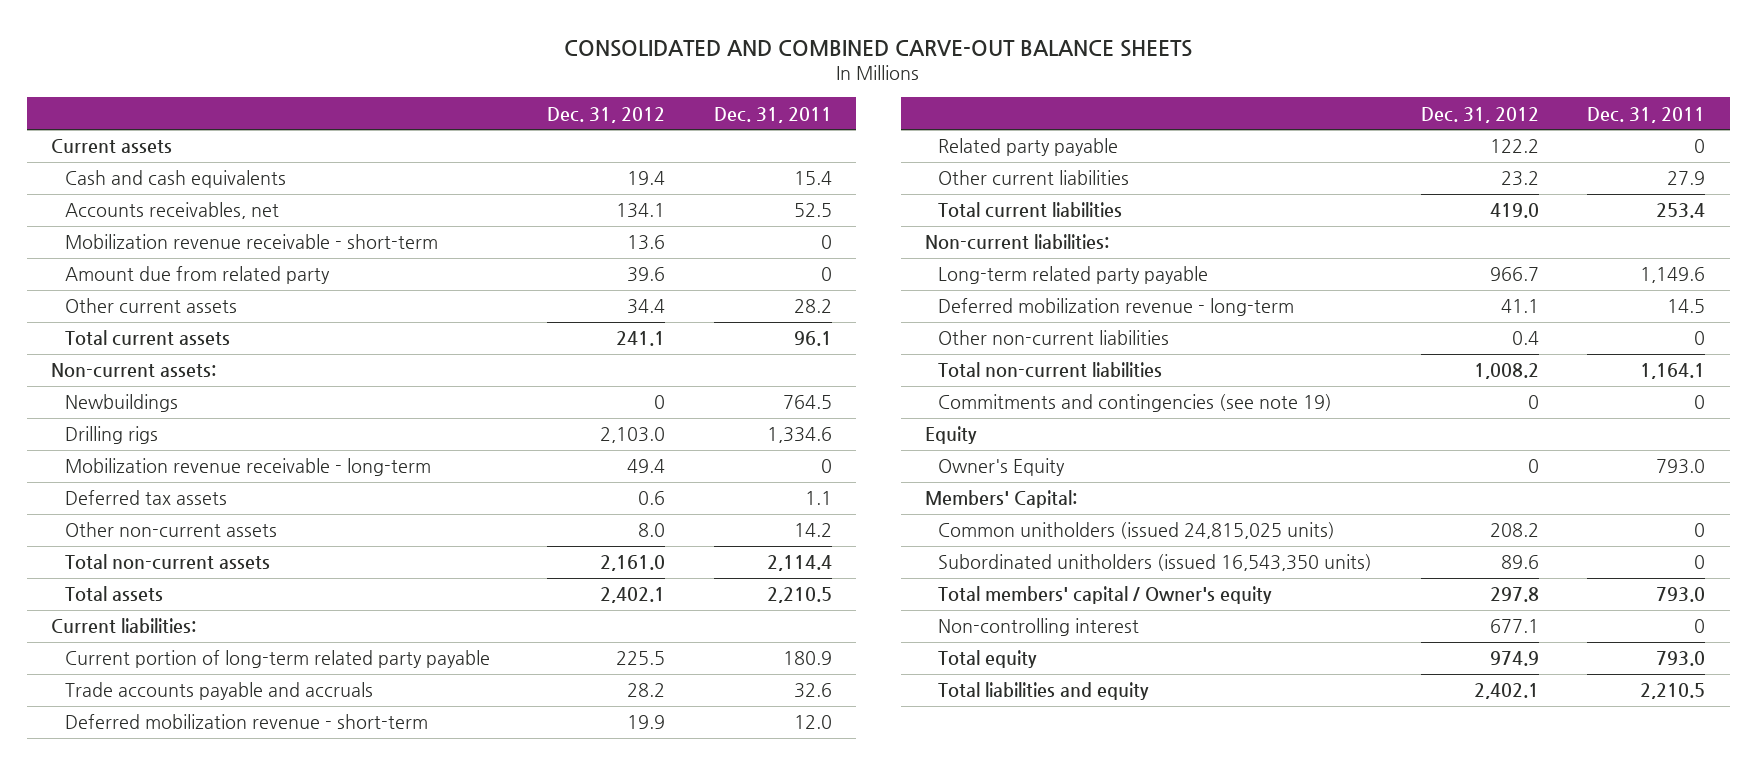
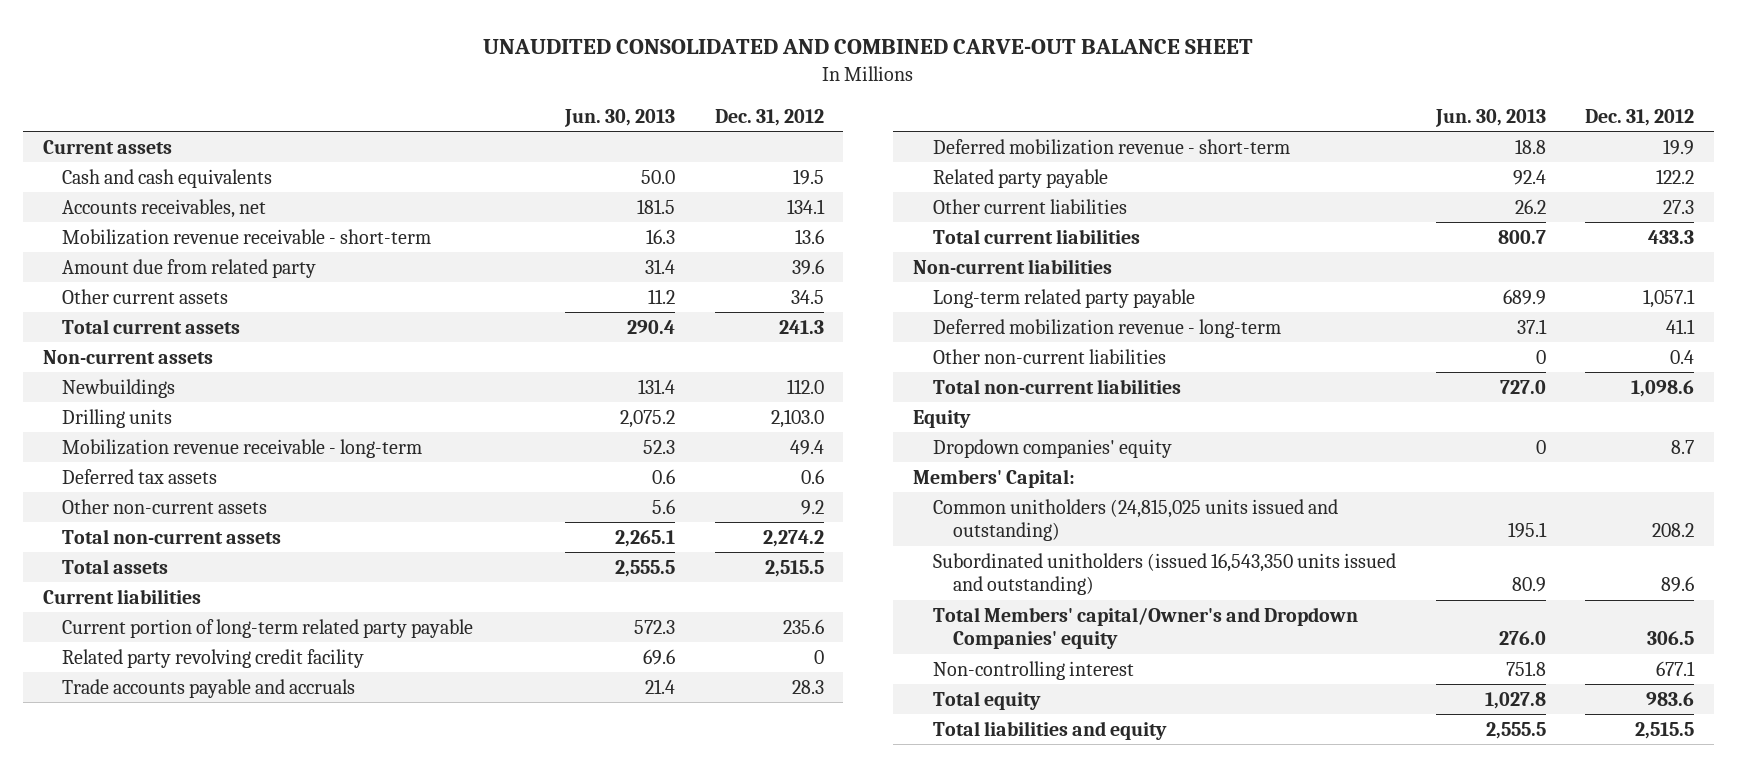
[564,40,1193,58] CONSOLIDATED AND COMBINED CARVE-OUT BALANCE SHEETS -> [483,39,1254,55] UNAUDITED CONSOLIDATED AND COMBINED CARVE-OUT BALANCE SHEET
[713,106,832,123] Dec. 31, 2011 -> none
none -> [564,109,676,128] Jun. 30, 2013
[627,171,666,186] 19.4 -> [792,168,824,185] 19.5
[627,299,666,315] 34.4 -> [790,289,824,304] 34.5
[616,331,666,347] 241.1 -> [778,319,824,334] 241.3
[51,363,217,379] Non-current assets: -> [42,349,213,364] Non-current assets
[654,395,666,410] 0 -> [786,378,824,394] 112.0
[64,426,158,445] Drilling rigs -> [62,408,173,428] Drilling units
[638,523,666,538] 8.0 -> [800,499,824,515] 9.2
[600,555,666,572] 2,161.0 -> [762,529,824,547] 2,274.2
[600,587,666,604] 2,402.1 -> [764,559,824,577] 2,515.5
[51,618,197,634] Current liabilities: -> [42,588,201,604] Current liabilities
[616,651,666,666] 225.5 -> [782,618,824,634] 235.6
none -> [62,648,365,668] Related party revolving credit facility
[627,683,666,698] 28.2 -> [791,679,824,694] 28.3
[1500,171,1539,187] 23.2 -> [1663,199,1695,214] 27.3
[1489,203,1539,219] 419.0 -> [1648,229,1695,244] 433.3
[925,234,1110,251] Non-current liabilities: -> [913,258,1113,274] Non-current liabilities
[1489,267,1539,282] 966.7 -> [1643,288,1696,308] 1,057.1
[938,394,1333,413] Commitments and contingencies (see note 19) -> none
[1473,363,1539,380] 1,008.2 -> [1631,379,1695,397] 1,098.6
[938,458,1066,477] Owner's Equity -> [933,438,1173,458] Dropdown companies' equity
[1527,459,1539,474] 0 -> [1671,439,1695,454] 8.7
[938,522,1336,540] Common unitholders (issued 24,815,025 units) -> [933,498,1339,542] Common unitholders (24,815,025 units issued and outstanding)
[938,554,1373,572] Subordinated unitholders (issued 16,543,350 units) -> [933,552,1397,596] Subordinated unitholders (issued 16,543,350 units issued and outstanding)
[938,586,1273,605] Total members' capital / Owner's equity -> [933,606,1359,650] Total Members' capital/Owner's and Dropdown Companies' equity
[1489,587,1539,603] 297.8 -> [1647,631,1695,646] 306.5
[1489,651,1539,667] 974.9 -> [1646,691,1695,706] 983.6
[1473,683,1539,700] 2,402.1 -> [1635,721,1695,739] 2,515.5

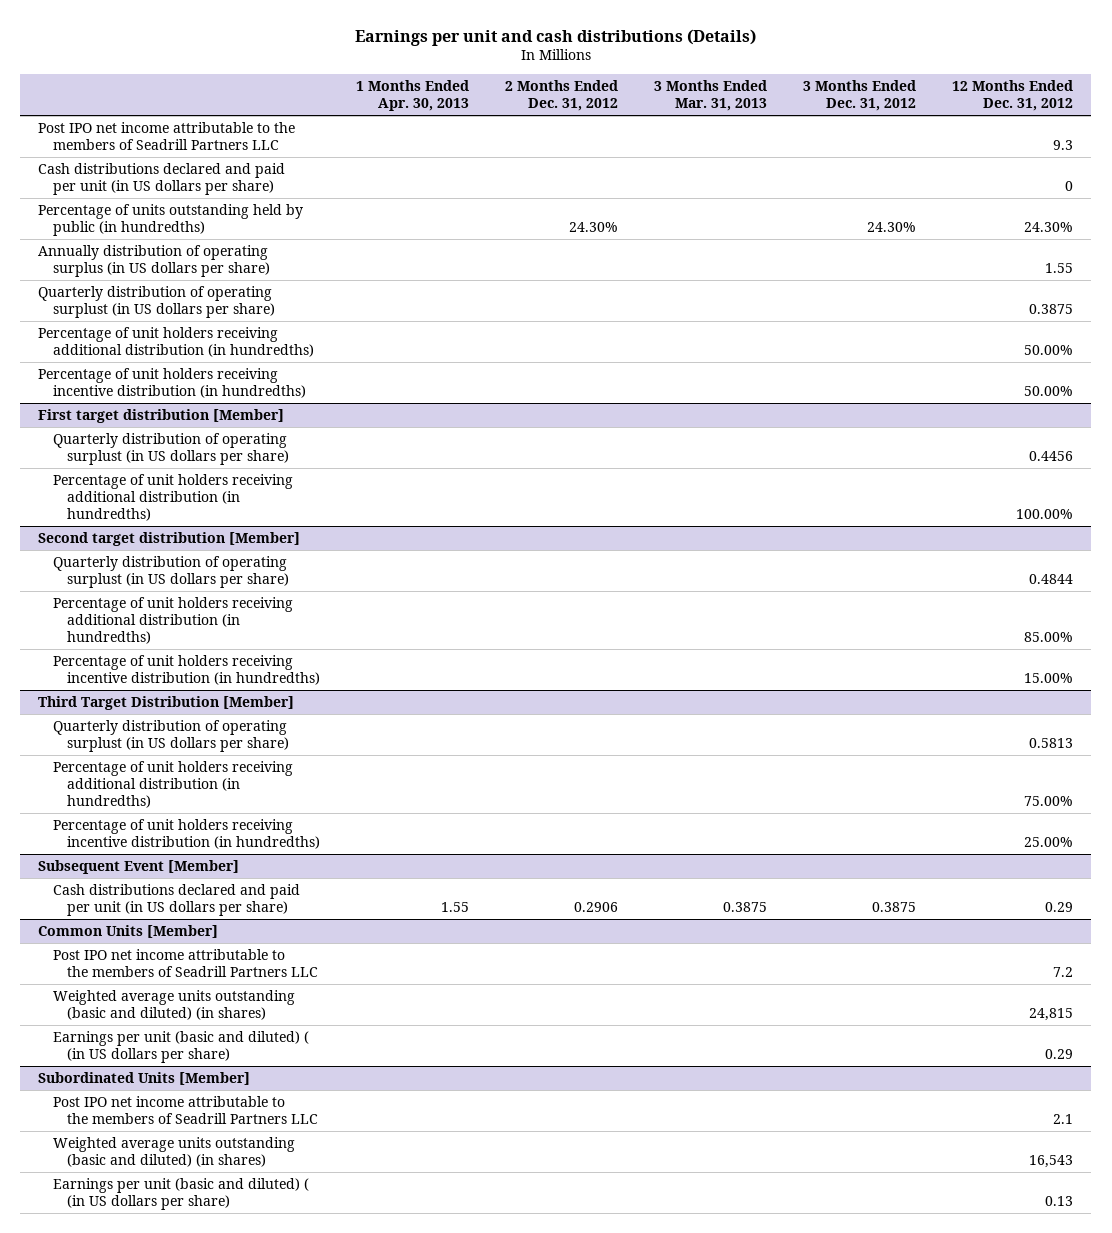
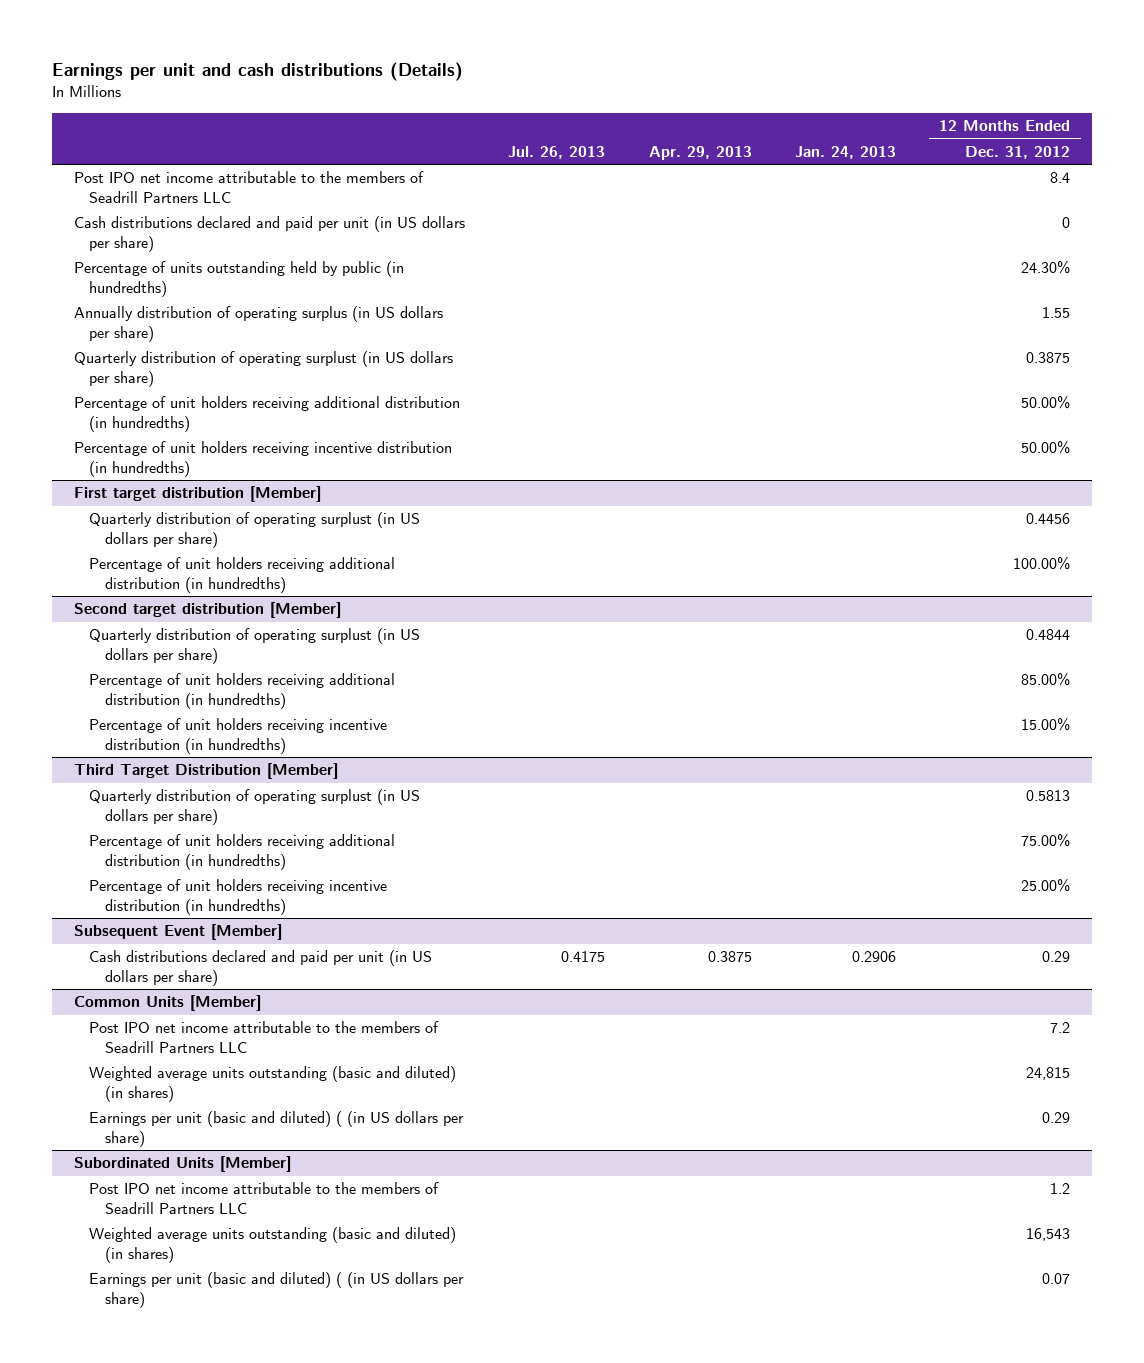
[356,79,470,112] 1 Months Ended Apr. 30, 2013 -> none
[505,79,619,112] 2 Months Ended Dec. 31, 2012 -> none
[654,79,768,112] 3 Months Ended Mar. 31, 2013 -> none
[803,79,917,112] 3 Months Ended Dec. 31, 2012 -> none
none -> [508,145,606,159] Jul. 26, 2013
none -> [648,145,752,160] Apr. 29, 2013
none -> [795,145,897,159] Jan. 24, 2013
[1053,140,1074,151] 9.3 -> [1050,172,1071,184] 8.4
[1053,1114,1074,1125] 2.1 -> [1050,1183,1071,1195] 1.2
[1045,1196,1074,1207] 0.13 -> [1042,1273,1071,1285] 0.07

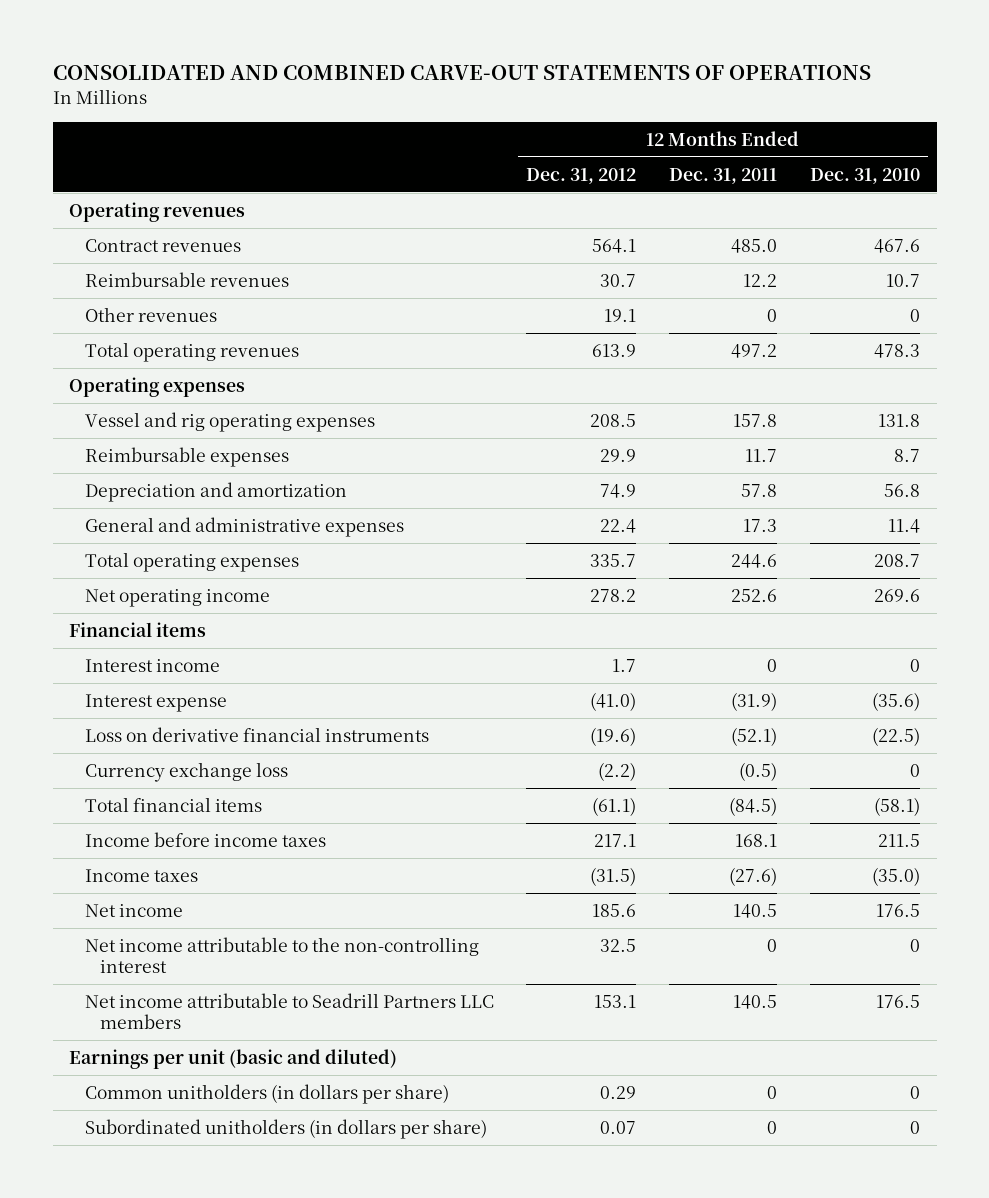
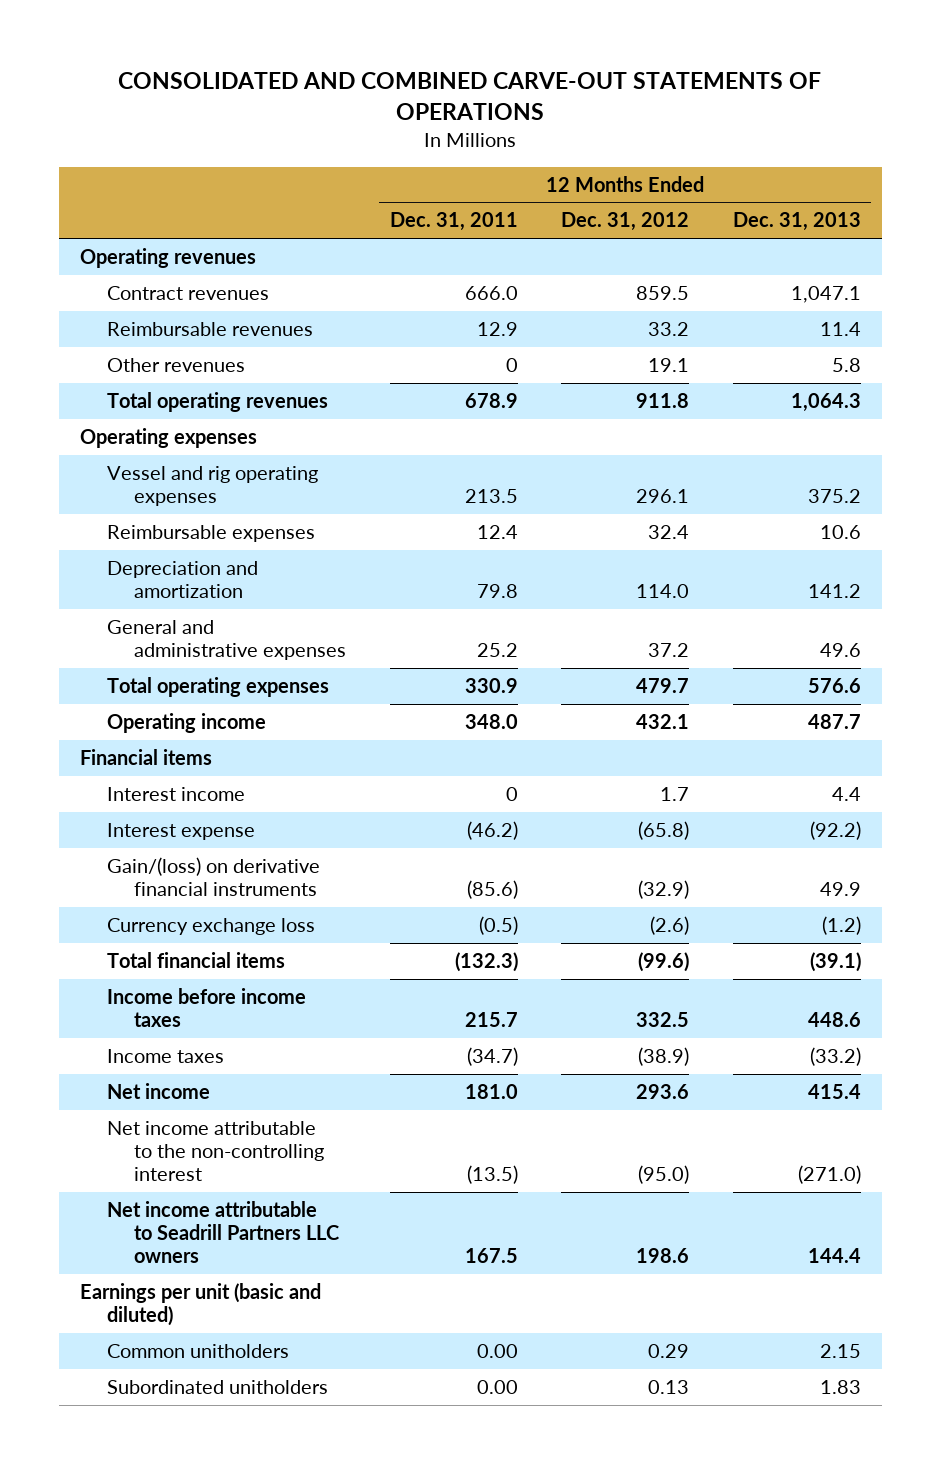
[810,167,921,184] Dec. 31, 2010 -> none
none -> [732,212,861,232] Dec. 31, 2013
[592,238,637,253] 564.1 -> [636,286,690,301] 859.5
[731,238,778,253] 485.0 -> [464,286,518,301] 666.0
[600,273,637,287] 30.7 -> [648,322,690,337] 33.2
[743,273,778,287] 12.2 -> [476,322,518,337] 12.9
[592,343,637,357] 613.9 -> [636,393,690,409] 911.8
[731,343,778,358] 497.2 -> [464,393,518,409] 678.9
[590,413,637,427] 208.5 -> [636,489,690,504] 296.1
[733,413,778,427] 157.8 -> [464,489,518,504] 213.5
[600,448,637,462] 29.9 -> [648,525,690,540] 32.4
[745,448,778,462] 11.7 -> [476,525,518,540] 12.4
[600,483,637,498] 74.9 -> [636,584,690,599] 114.0
[741,483,778,497] 57.8 -> [476,584,518,599] 79.8
[600,518,637,533] 22.4 -> [648,643,690,658] 37.2
[743,518,778,532] 17.3 -> [476,643,518,658] 25.2
[590,553,637,567] 335.7 -> [636,678,690,694] 479.7
[731,553,778,568] 244.6 -> [464,678,518,694] 330.9
[84,588,270,607] Net operating income -> [107,713,267,734] Operating income
[590,588,637,602] 278.2 -> [636,714,690,730] 432.1
[731,588,778,602] 252.6 -> [464,714,518,730] 348.0
[590,691,637,711] (41.0) -> [638,821,690,841] (65.8)
[731,691,778,711] (31.9) -> [466,821,518,841] (46.2)
[84,726,429,742] Loss on derivative financial instruments -> [107,857,321,897] Gain/(loss) on derivative financial instruments
[590,726,637,746] (19.6) -> [638,880,690,900] (32.9)
[731,726,778,746] (52.1) -> [466,880,518,900] (85.6)
[598,761,637,781] (2.2) -> [650,916,690,936] (2.6)
[592,796,637,816] (61.1) -> [638,952,690,973] (99.6)
[729,796,778,816] (84.5) -> [454,952,518,973] (132.3)
[594,833,637,847] 217.1 -> [636,1012,690,1028] 332.5
[735,833,778,847] 168.1 -> [464,1012,518,1028] 215.7
[590,866,637,886] (31.5) -> [638,1047,690,1067] (38.9)
[729,866,778,886] (27.6) -> [466,1047,518,1067] (34.7)
[592,903,637,917] 185.6 -> [636,1084,690,1100] 293.6
[733,903,778,918] 140.5 -> [464,1084,518,1100] 181.0
[600,938,637,952] 32.5 -> [638,1165,690,1185] (95.0)
[767,938,778,952] 0 -> [466,1165,518,1185] (13.5)
[84,992,494,1029] Net income attributable to Seadrill Partners LLC members -> [107,1201,340,1264] Net income attributable to Seadrill Partners LLC owners
[594,994,637,1008] 153.1 -> [636,1248,690,1264] 198.6
[733,994,778,1009] 140.5 -> [464,1248,518,1264] 167.5
[84,1083,449,1104] Common unitholders (in dollars per share) -> none
[84,1118,487,1139] Subordinated unitholders (in dollars per share) -> none
none -> [107,1344,290,1359] Common unitholders
none -> [107,1380,329,1395] Subordinated unitholders

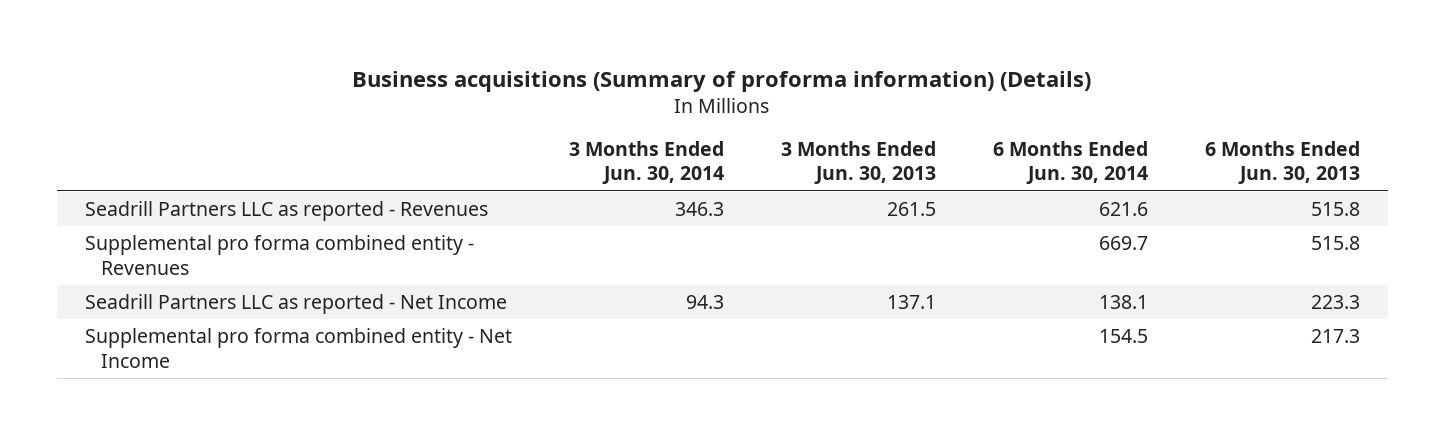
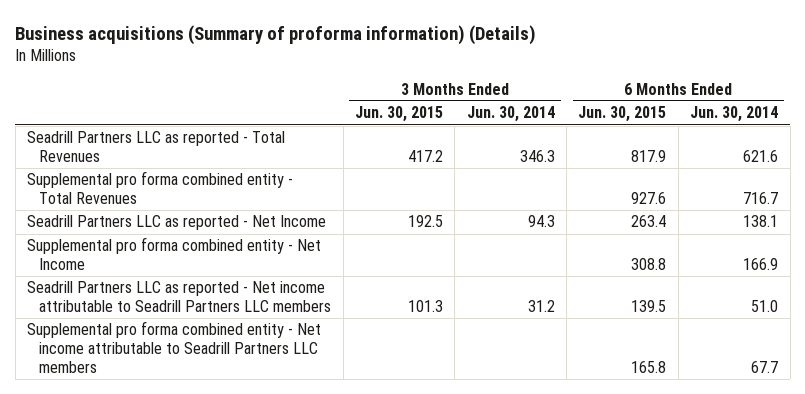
[780,140,936,185] 3 Months Ended Jun. 30, 2013 -> none
[1204,140,1360,185] 6 Months Ended Jun. 30, 2013 -> none
none -> [354,106,443,123] Jun. 30, 2015
none -> [578,106,667,123] Jun. 30, 2015
[85,201,489,222] Seadrill Partners LLC as reported - Revenues -> [26,131,285,163] Seadrill Partners LLC as reported - Total Revenues
[85,235,475,275] Supplemental pro forma combined entity - Revenues -> [26,171,293,205] Supplemental pro forma combined entity - Total Revenues
[1098,236,1148,251] 669.7 -> [743,192,779,205] 716.7
[1098,329,1148,344] 154.5 -> [743,258,779,271] 166.9
none -> [26,281,332,313] Seadrill Partners LLC as reported - Net income attributable to Seadrill Partners LLC members
none -> [26,321,321,373] Supplemental pro forma combined entity - Net income attributable to Seadrill Partners LLC members

